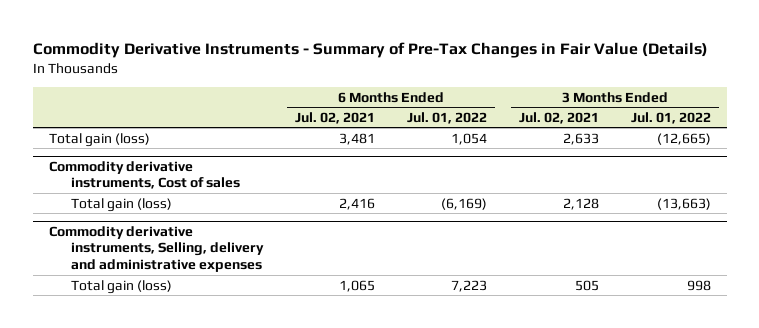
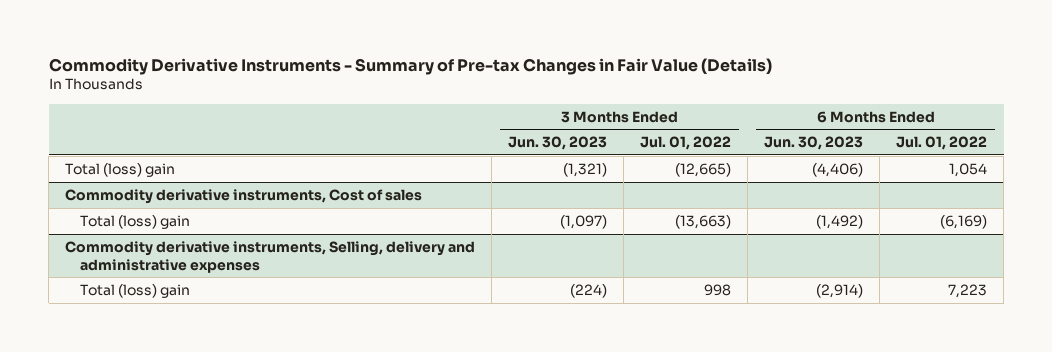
[32,42,708,59] Commodity Derivative Instruments - Summary of Pre-Tax Changes in Fair Value (Details) -> [48,57,772,75] Commodity Derivative Instruments - Summary of Pre-tax Changes in Fair Value (Details)
[294,111,375,124] Jul. 02, 2021 -> none
[518,111,599,124] Jul. 02, 2021 -> none
none -> [508,136,608,151] Jun. 30, 2023
none -> [764,136,864,151] Jun. 30, 2023
[48,132,150,147] Total gain (loss) -> [65,162,176,177] Total (loss) gain
[70,197,172,212] Total gain (loss) -> [80,214,191,229] Total (loss) gain
[70,279,172,294] Total gain (loss) -> [80,283,191,298] Total (loss) gain

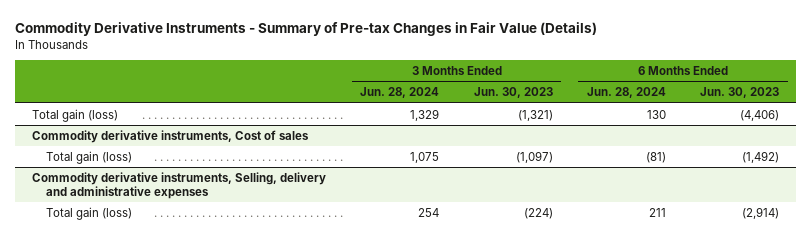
[640,136,732,151] Jul. 01, 2022 -> none
[896,136,988,151] Jul. 01, 2022 -> none
none -> [360,87,440,99] Jun. 28, 2024
none -> [586,87,666,99] Jun. 28, 2024
[65,162,176,177] Total (loss) gain -> [32,108,119,122] Total gain (loss)
[80,214,191,229] Total (loss) gain -> [45,150,132,164] Total gain (loss)
[80,283,191,298] Total (loss) gain -> [45,206,132,220] Total gain (loss)

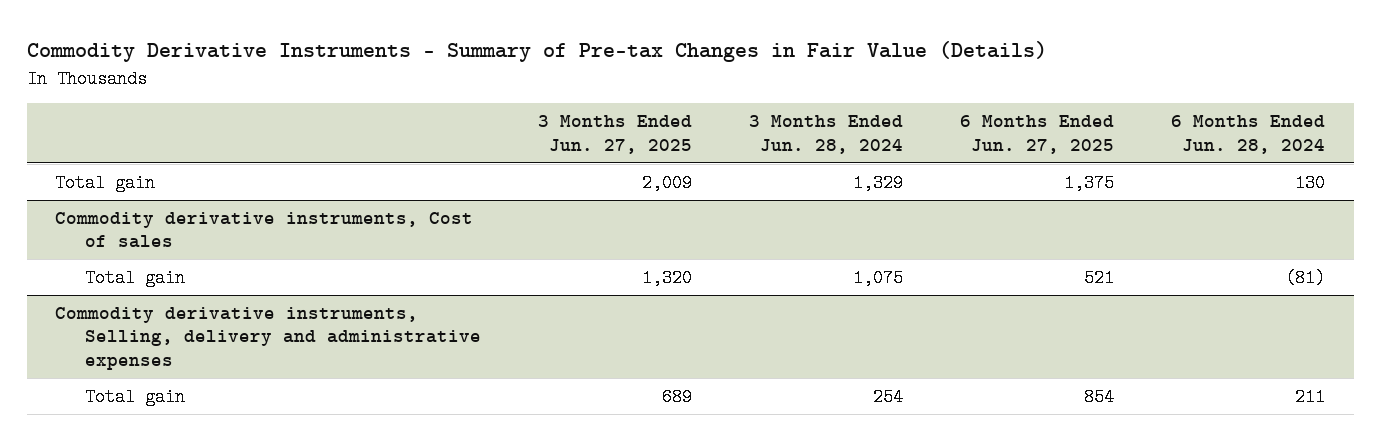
[473,87,553,99] Jun. 30, 2023 -> none
[700,87,780,99] Jun. 30, 2023 -> none
none -> [537,115,692,154] 3 Months Ended Jun. 27, 2025
none -> [959,115,1114,154] 6 Months Ended Jun. 27, 2025
[32,108,119,122] Total gain (loss) -> [55,173,156,192] Total gain
[45,150,132,164] Total gain (loss) -> [84,268,185,287] Total gain
[45,206,132,220] Total gain (loss) -> [84,387,185,406] Total gain

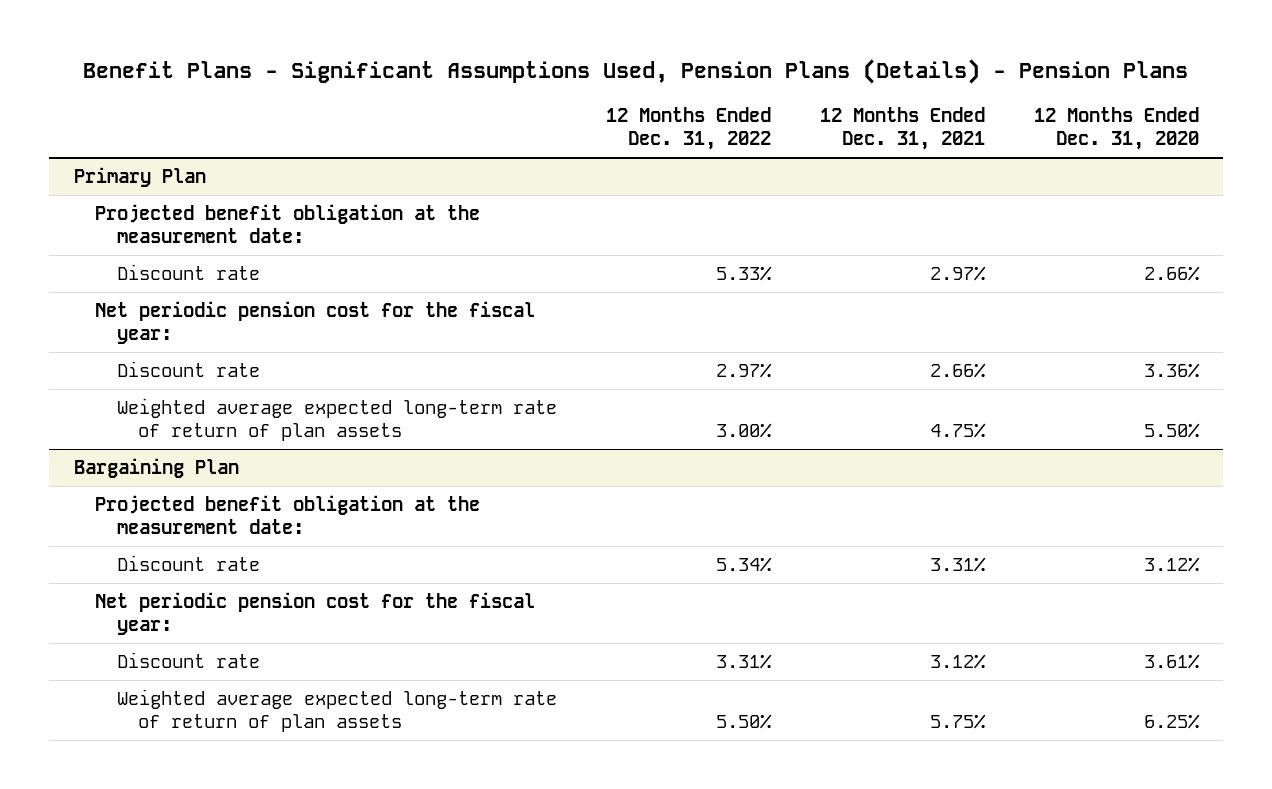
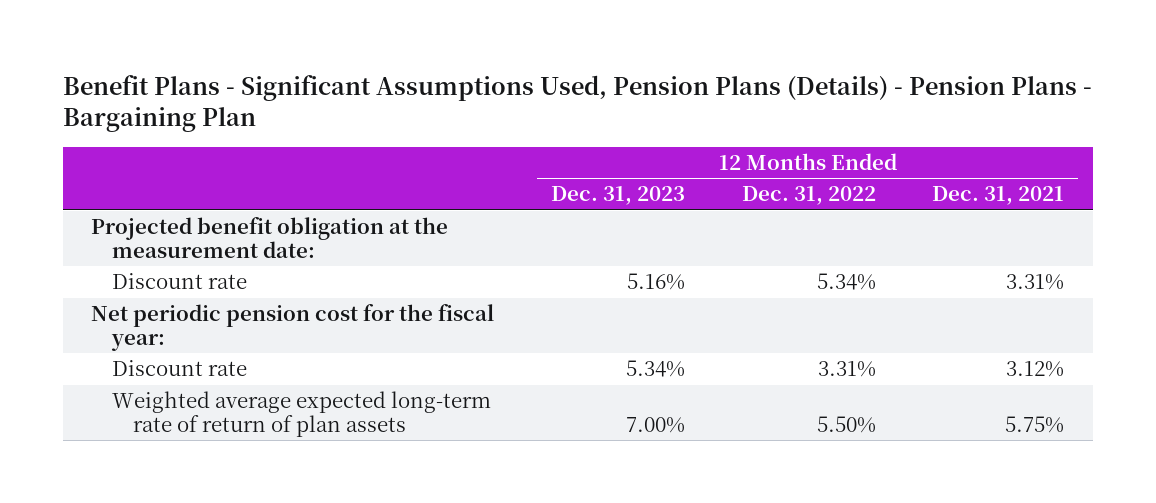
[83,59,1189,85] Benefit Plans - Significant Assumptions Used, Pension Plans (Details) - Pension Plans -> [63,74,1093,133] Benefit Plans - Significant Assumptions Used, Pension Plans (Details) - Pension Plans - Bargaining Plan
[1033,106,1199,151] 12 Months Ended Dec. 31, 2020 -> none
none -> [551,186,686,206] Dec. 31, 2023
[73,167,206,188] Primary Plan -> none
[116,264,260,281] Discount rate -> none
[95,301,536,345] Net periodic pension cost for the fiscal year: -> none
[116,361,260,378] Discount rate -> none
[116,398,557,442] Weighted average expected long-term rate of return of plan assets -> none
[73,458,239,479] Bargaining Plan -> none
[95,495,481,535] Projected benefit obligation at the measurement date: -> none

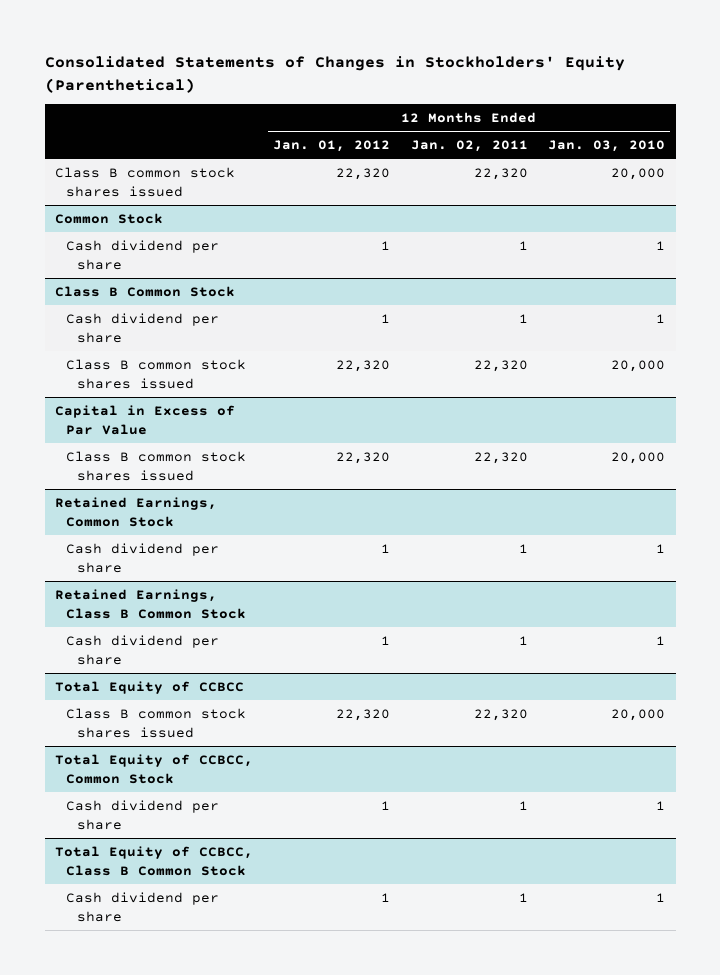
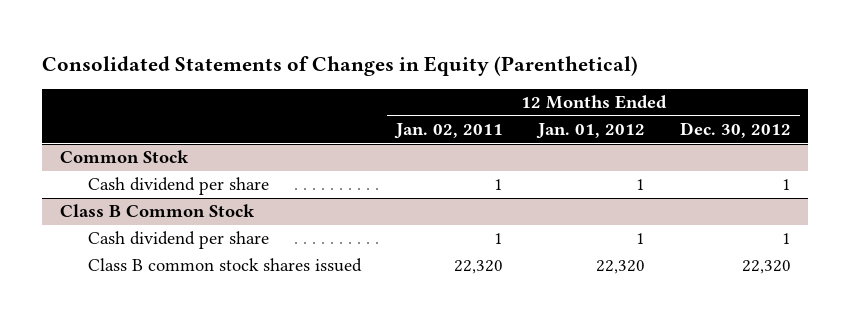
[44,56,625,93] Consolidated Statements of Changes in Stockholders' Equity (Parenthetical) -> [42,55,639,76] Consolidated Statements of Changes in Equity (Parenthetical)
[548,140,666,153] Jan. 03, 2010 -> none
none -> [680,122,792,139] Dec. 30, 2012
[54,166,235,197] Class B common stock shares issued -> none
[54,404,235,435] Capital in Excess of Par Value -> none
[65,450,246,481] Class B common stock shares issued -> none
[54,496,217,527] Retained Earnings, Common Stock -> none
[65,542,219,573] Cash dividend per share -> none
[54,588,246,619] Retained Earnings, Class B Common Stock -> none
[65,634,219,665] Cash dividend per share -> none
[54,680,244,694] Total Equity of CCBCC -> none
[65,707,246,738] Class B common stock shares issued -> none
[54,753,253,784] Total Equity of CCBCC, Common Stock -> none
[65,799,219,830] Cash dividend per share -> none
[54,845,253,876] Total Equity of CCBCC, Class B Common Stock -> none
[65,891,219,922] Cash dividend per share -> none

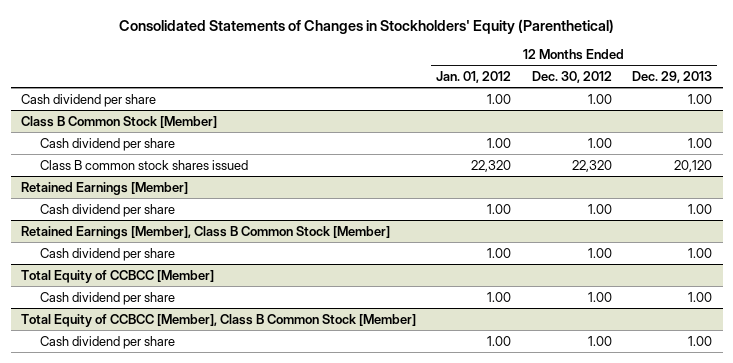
[42,55,639,76] Consolidated Statements of Changes in Equity (Parenthetical) -> [118,18,614,34] Consolidated Statements of Changes in Stockholders' Equity (Parenthetical)
[394,123,504,140] Jan. 02, 2011 -> none
none -> [632,70,713,83] Dec. 29, 2013
[59,150,189,164] Common Stock -> none
[636,179,646,191] 1 -> [487,93,512,104] 1.00
[782,179,792,191] 1 -> [587,93,612,104] 1.00
[59,204,255,218] Class B Common Stock -> [20,115,217,128] Class B Common Stock [Member]
[636,233,646,245] 1 -> [487,137,512,148] 1.00
[782,233,792,245] 1 -> [587,137,612,148] 1.00
none -> [20,181,188,195] Retained Earnings [Member]
none -> [40,203,176,217] Cash dividend per share
none -> [20,225,390,239] Retained Earnings [Member], Class B Common Stock [Member]
none -> [40,247,176,261] Cash dividend per share
none -> [20,269,214,283] Total Equity of CCBCC [Member]
none -> [40,291,176,305] Cash dividend per share
none -> [20,313,416,327] Total Equity of CCBCC [Member], Class B Common Stock [Member]
none -> [40,335,176,349] Cash dividend per share

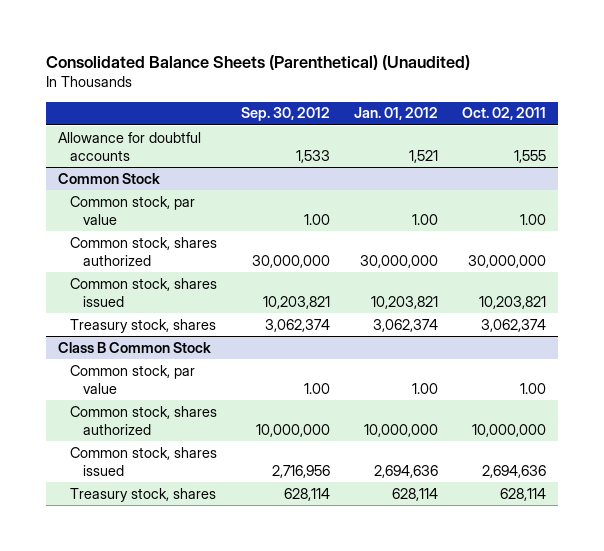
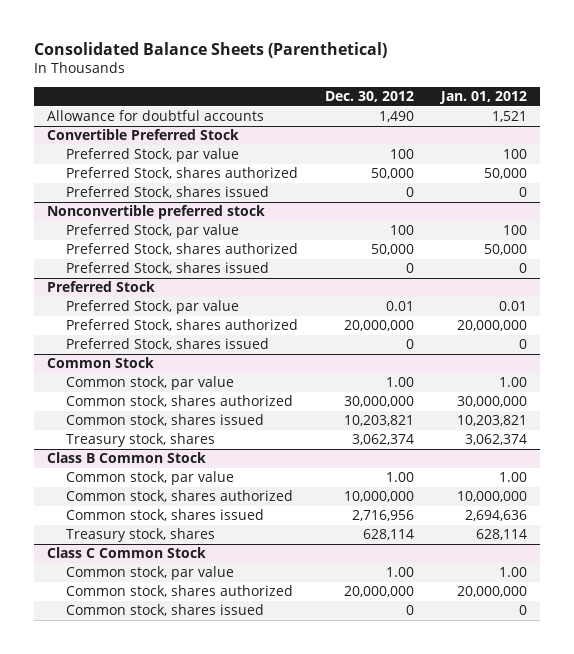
[45,54,470,70] Consolidated Balance Sheets (Parenthetical) (Unaudited) -> [33,41,387,58] Consolidated Balance Sheets (Parenthetical)
[241,107,331,122] Sep. 30, 2012 -> none
[462,107,547,121] Oct. 02, 2011 -> none
none -> [325,90,415,102] Dec. 30, 2012
none -> [47,129,240,141] Convertible Preferred Stock
none -> [66,148,240,163] Preferred Stock, par value
none -> [66,167,299,180] Preferred Stock, shares authorized
none -> [66,186,270,199] Preferred Stock, shares issued
none -> [47,205,266,220] Nonconvertible preferred stock
none -> [66,224,240,239] Preferred Stock, par value
none -> [66,243,299,256] Preferred Stock, shares authorized
none -> [66,262,270,275] Preferred Stock, shares issued
none -> [47,281,156,293] Preferred Stock
none -> [66,300,240,315] Preferred Stock, par value
none -> [66,319,299,332] Preferred Stock, shares authorized
none -> [66,338,270,351] Preferred Stock, shares issued
none -> [47,547,207,559] Class C Common Stock
none -> [66,566,235,581] Common stock, par value
none -> [66,585,294,598] Common stock, shares authorized
none -> [66,604,265,617] Common stock, shares issued

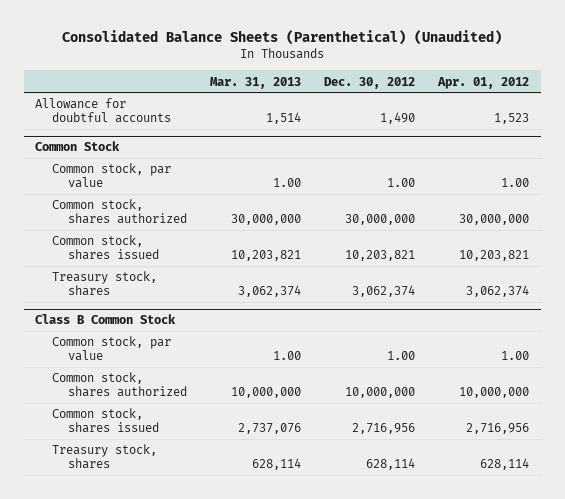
[33,41,387,58] Consolidated Balance Sheets (Parenthetical) -> [62,30,503,46] Consolidated Balance Sheets (Parenthetical) (Unaudited)
[438,90,527,104] Jan. 01, 2012 -> none
none -> [210,76,302,89] Mar. 31, 2013
none -> [437,76,530,89] Apr. 01, 2012
[47,129,240,141] Convertible Preferred Stock -> none
[66,148,240,163] Preferred Stock, par value -> none
[66,167,299,180] Preferred Stock, shares authorized -> none
[66,186,270,199] Preferred Stock, shares issued -> none
[47,205,266,220] Nonconvertible preferred stock -> none
[66,224,240,239] Preferred Stock, par value -> none
[66,243,299,256] Preferred Stock, shares authorized -> none
[66,262,270,275] Preferred Stock, shares issued -> none
[47,281,156,293] Preferred Stock -> none
[66,300,240,315] Preferred Stock, par value -> none
[66,319,299,332] Preferred Stock, shares authorized -> none
[66,338,270,351] Preferred Stock, shares issued -> none
[47,547,207,559] Class C Common Stock -> none
[66,566,235,581] Common stock, par value -> none
[66,585,294,598] Common stock, shares authorized -> none
[66,604,265,617] Common stock, shares issued -> none

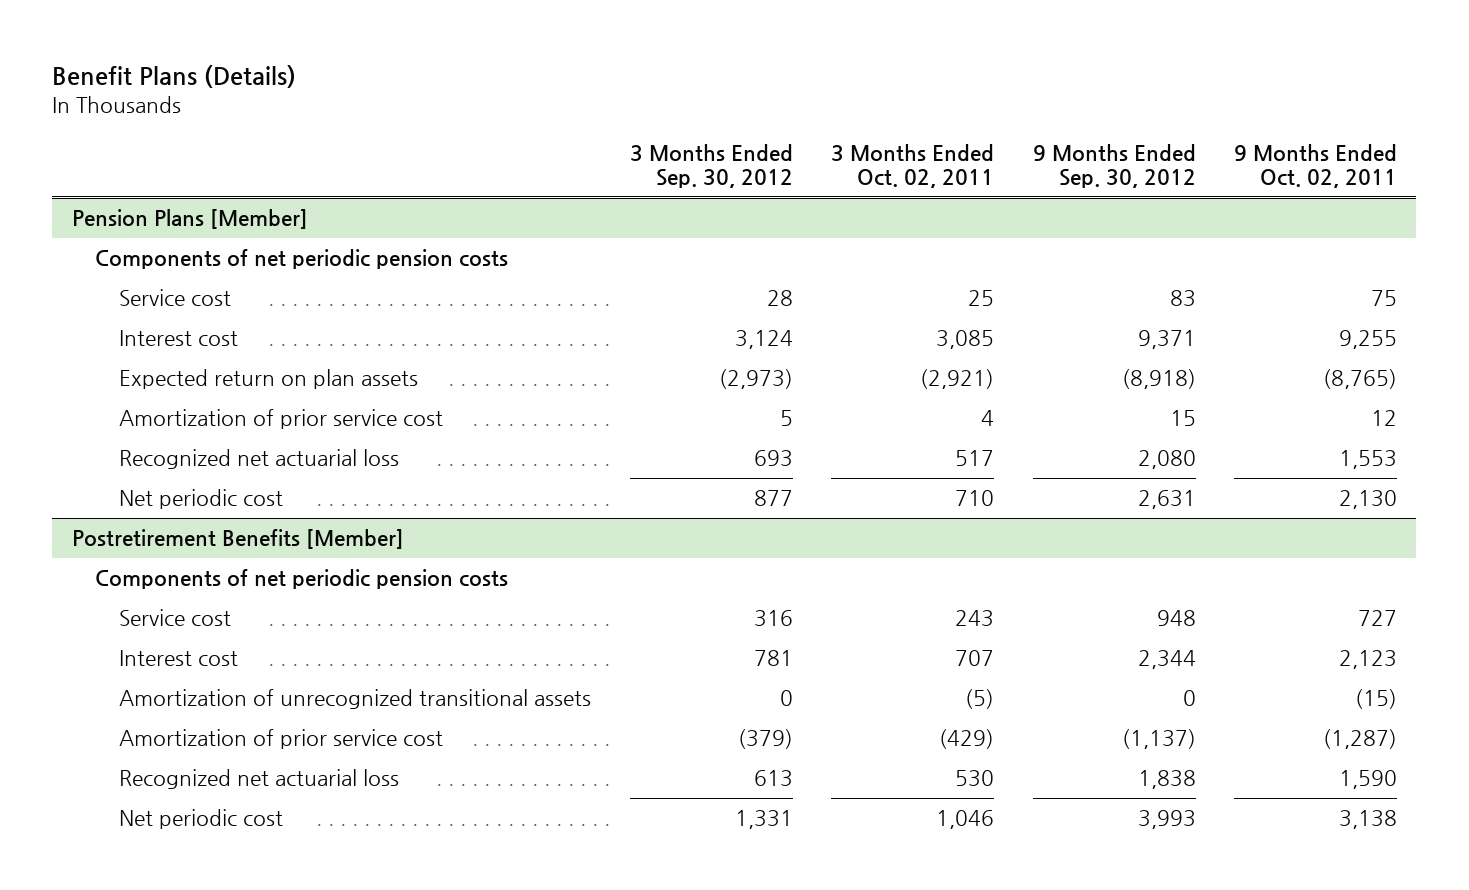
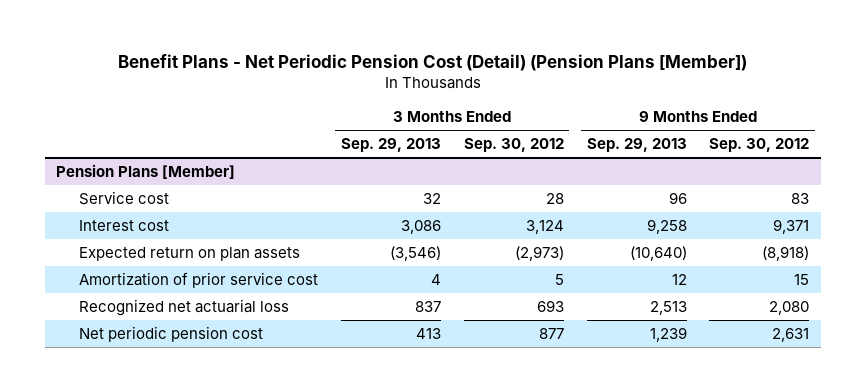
[52,65,297,89] Benefit Plans (Details) -> [117,53,747,71] Benefit Plans - Net Periodic Pension Cost (Detail) (Pension Plans [Member])
[831,144,995,188] 3 Months Ended Oct. 02, 2011 -> none
[1233,144,1397,188] 9 Months Ended Oct. 02, 2011 -> none
none -> [340,138,441,153] Sep. 29, 2013
none -> [586,138,687,153] Sep. 29, 2013
[95,249,509,270] Components of net periodic pension costs -> none
[71,529,404,550] Postretirement Benefits [Member] -> none
[95,569,509,590] Components of net periodic pension costs -> none
[119,609,232,627] Service cost -> none
[119,650,239,667] Interest cost -> none
[119,689,592,710] Amortization of unrecognized transitional assets -> none
[119,729,444,750] Amortization of prior service cost -> none
[119,769,400,790] Recognized net actuarial loss -> none
[119,809,284,830] Net periodic cost -> none
[119,489,284,510] Net periodic cost -> [79,326,264,343] Net periodic pension cost

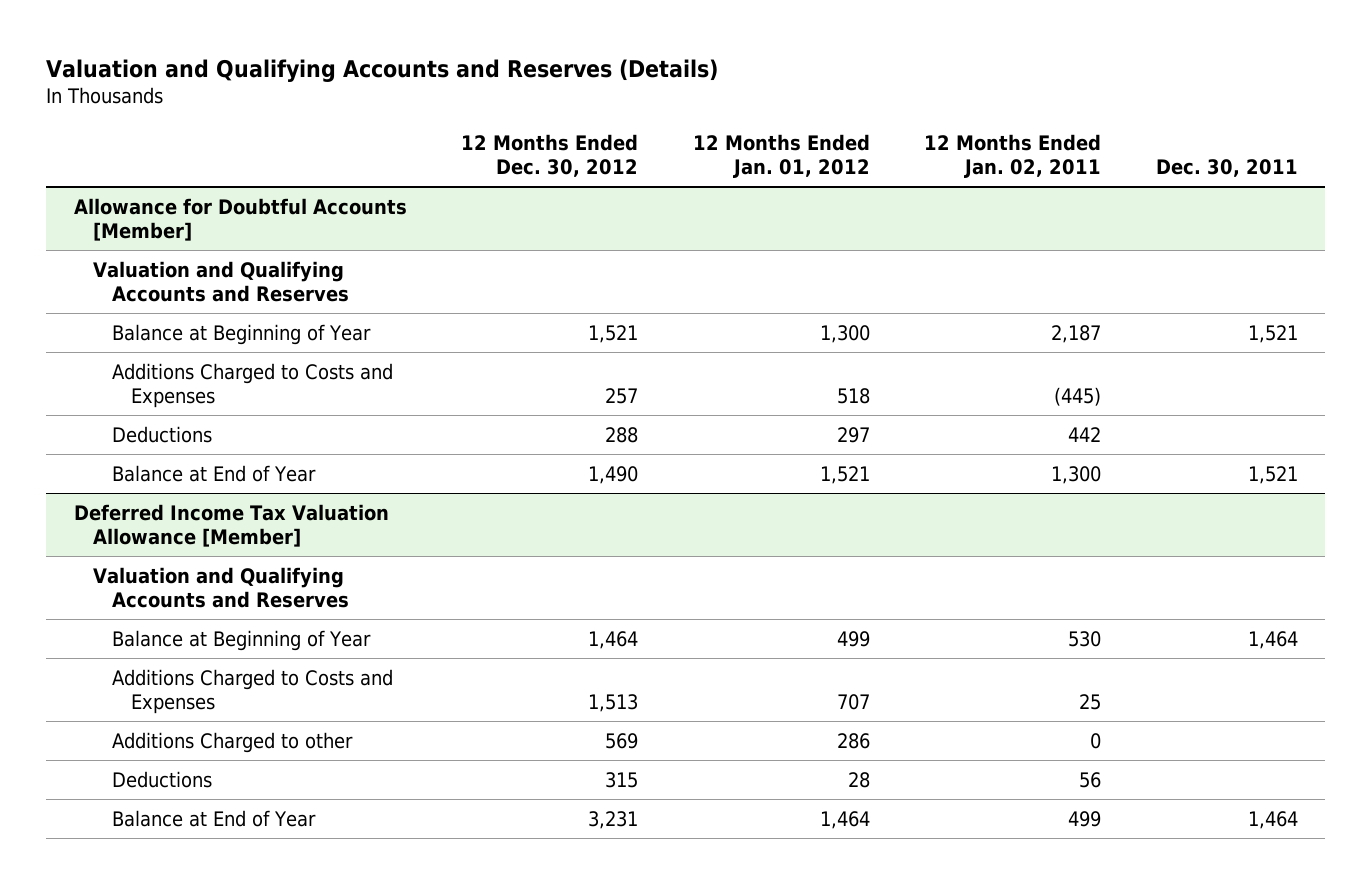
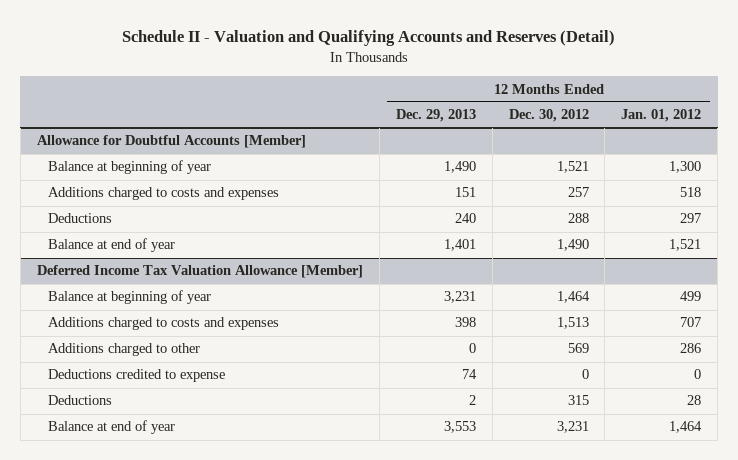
[46,58,719,82] Valuation and Qualifying Accounts and Reserves (Details) -> [122,30,616,47] Schedule II - Valuation and Qualifying Accounts and Reserves (Detail)
[924,133,1102,178] 12 Months Ended Jan. 02, 2011 -> none
[1156,158,1299,177] Dec. 30, 2011 -> none
none -> [395,109,476,123] Dec. 29, 2013
[92,260,350,302] Valuation and Qualifying Accounts and Reserves -> none
[112,323,372,345] Balance at Beginning of Year -> [47,160,211,175] Balance at beginning of year
[112,362,394,408] Additions Charged to Costs and Expenses -> [47,187,279,201] Additions charged to costs and expenses
[112,464,317,482] Balance at End of Year -> [47,238,175,253] Balance at end of year
[92,566,350,608] Valuation and Qualifying Accounts and Reserves -> none
[112,629,372,651] Balance at Beginning of Year -> [47,290,211,305] Balance at beginning of year
[112,668,394,714] Additions Charged to Costs and Expenses -> [47,317,279,331] Additions charged to costs and expenses
[112,731,354,753] Additions Charged to other -> [47,343,200,357] Additions charged to other
none -> [47,369,225,383] Deductions credited to expense
[112,809,317,827] Balance at End of Year -> [47,420,175,435] Balance at end of year

